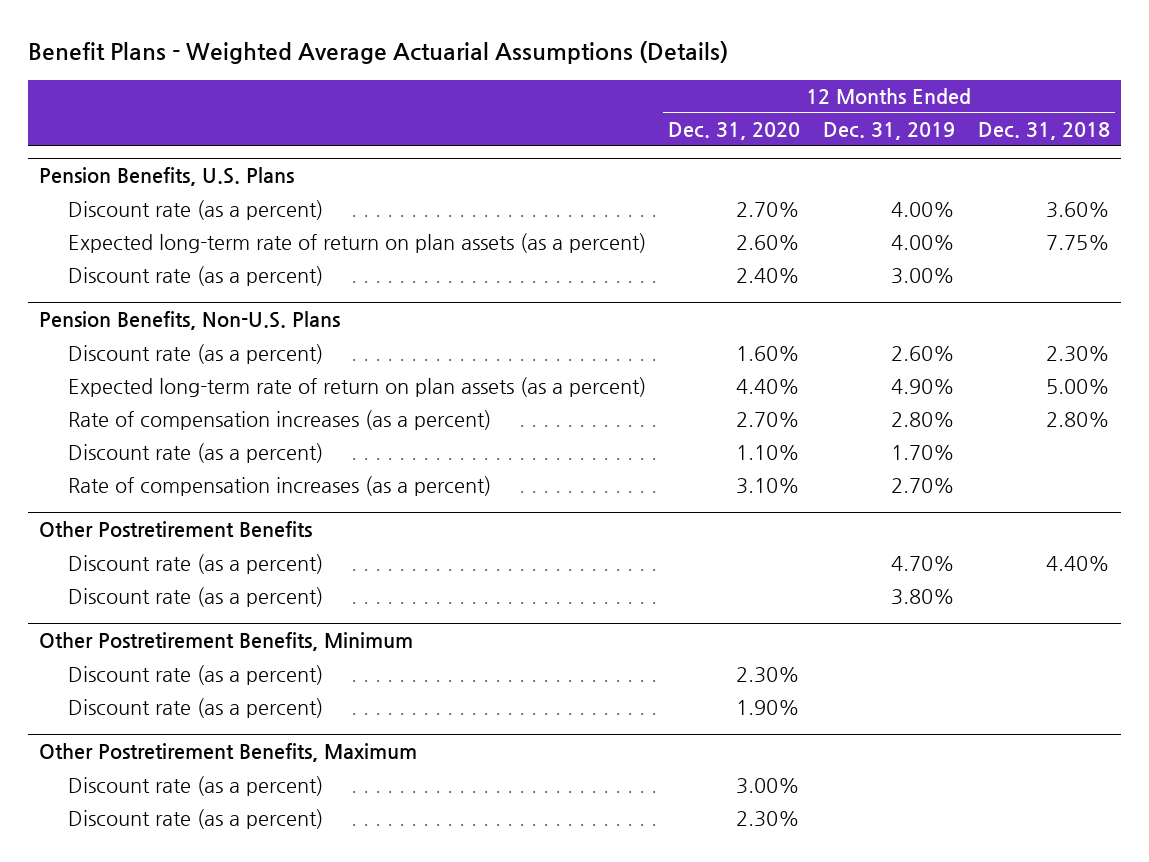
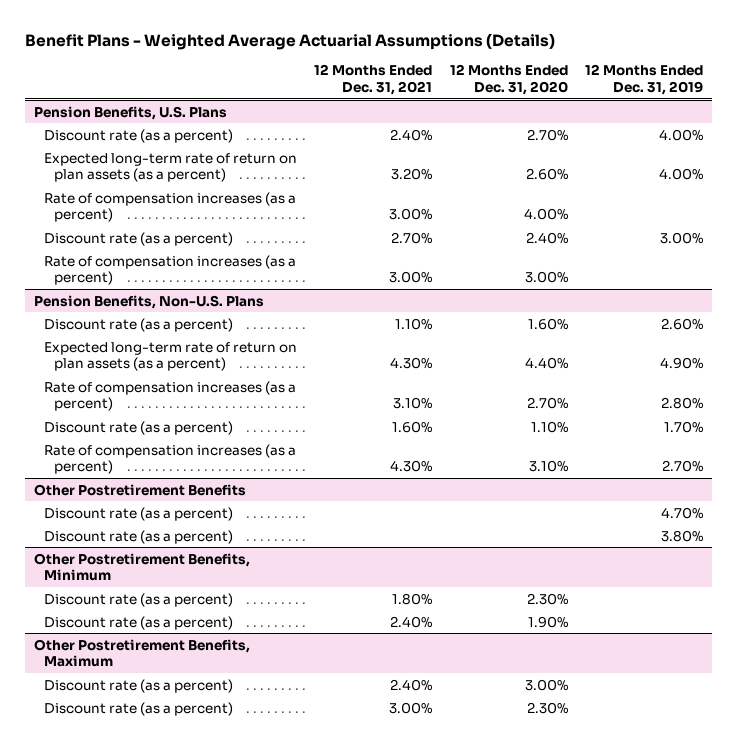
[977,122,1110,141] Dec. 31, 2018 -> none
none -> [314,64,433,95] 12 Months Ended Dec. 31, 2021
none -> [43,191,296,222] Rate of compensation increases (as a percent)
none -> [43,254,296,285] Rate of compensation increases (as a percent)

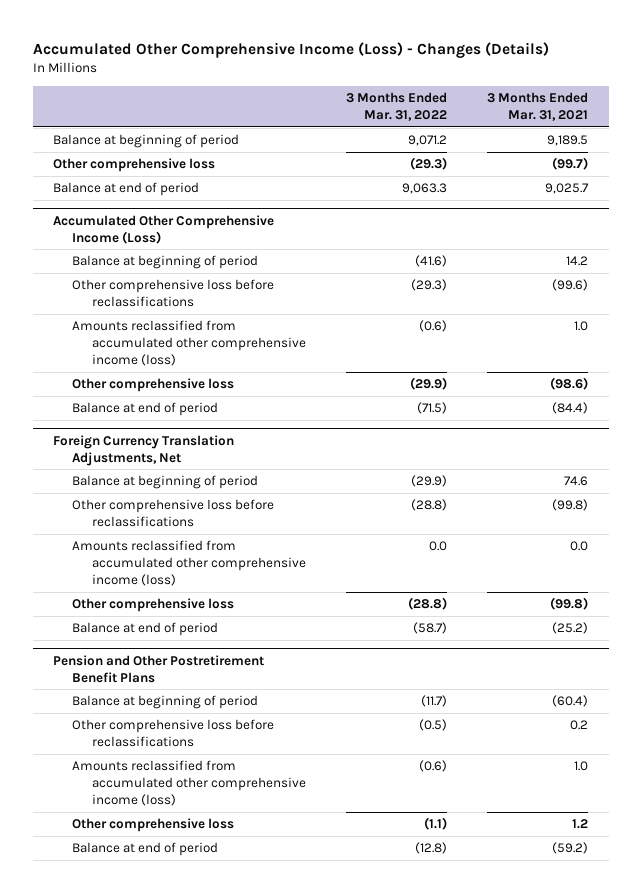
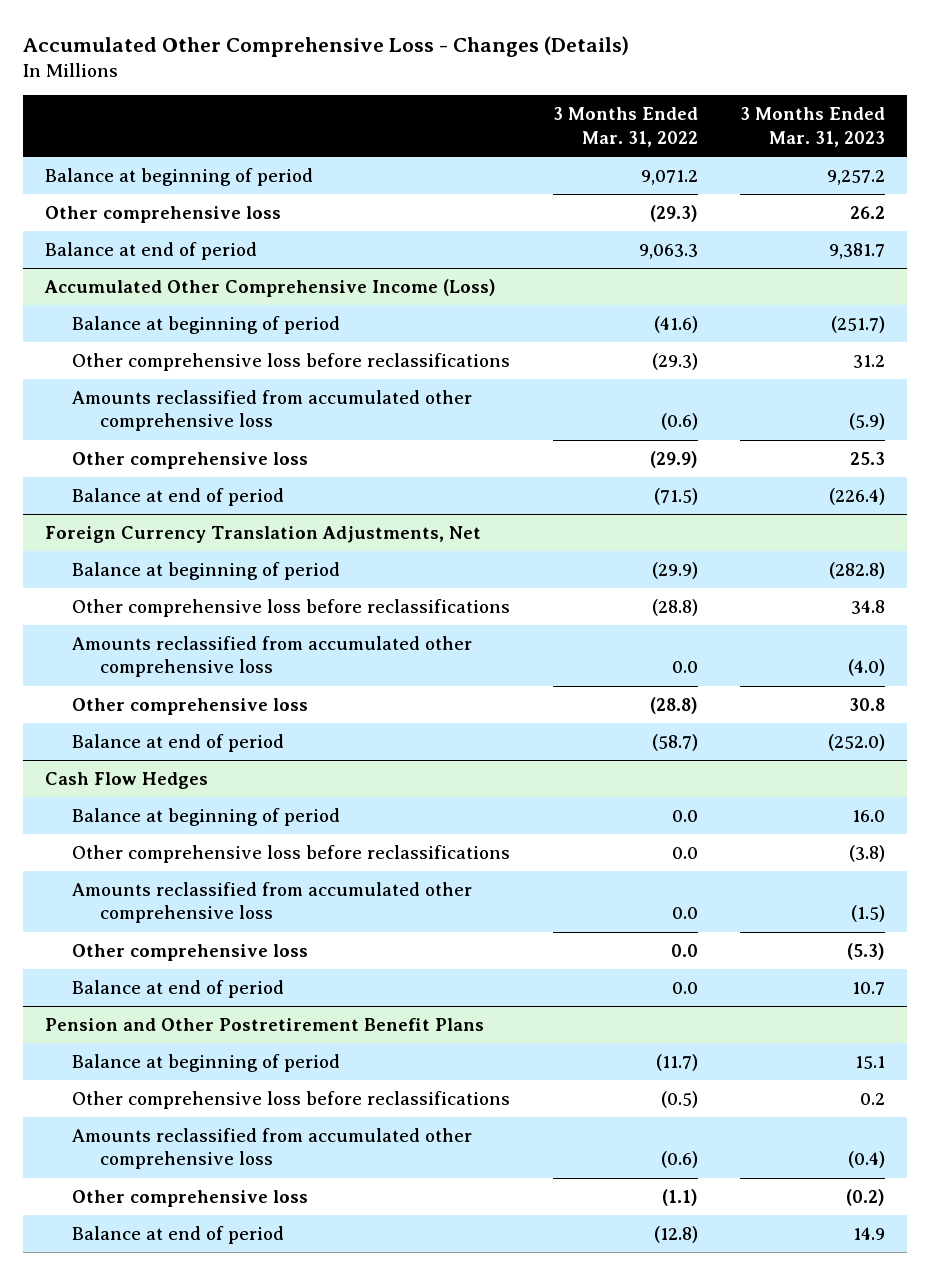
[32,41,549,58] Accumulated Other Comprehensive Income (Loss) - Changes (Details) -> [23,36,630,58] Accumulated Other Comprehensive Loss - Changes (Details)
[487,91,589,122] 3 Months Ended Mar. 31, 2021 -> none
none -> [740,107,886,147] 3 Months Ended Mar. 31, 2023
[72,320,306,367] Amounts reclassified from accumulated other comprehensive income (loss) -> [72,389,473,432] Amounts reclassified from accumulated other comprehensive loss
[72,540,306,587] Amounts reclassified from accumulated other comprehensive income (loss) -> [72,635,473,678] Amounts reclassified from accumulated other comprehensive loss
none -> [44,771,208,789] Cash Flow Hedges
none -> [72,807,341,826] Balance at beginning of period
none -> [72,844,511,863] Other comprehensive loss before reclassifications
none -> [72,881,473,924] Amounts reclassified from accumulated other comprehensive loss
none -> [72,943,309,961] Other comprehensive loss
none -> [72,979,285,998] Balance at end of period
[72,760,306,807] Amounts reclassified from accumulated other comprehensive income (loss) -> [72,1127,473,1170] Amounts reclassified from accumulated other comprehensive loss

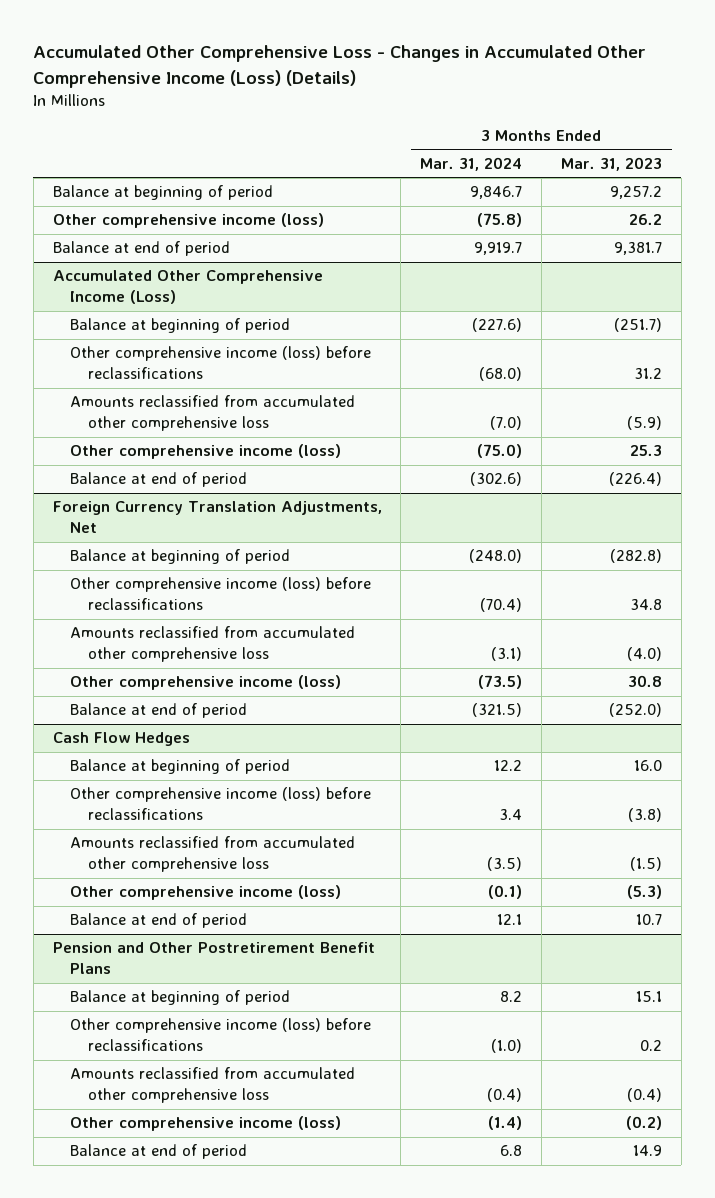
[23,36,630,58] Accumulated Other Comprehensive Loss - Changes (Details) -> [33,45,647,88] Accumulated Other Comprehensive Loss - Changes in Accumulated Other Comprehensive Income (Loss) (Details)
[552,107,698,147] 3 Months Ended Mar. 31, 2022 -> none
none -> [420,156,523,171] Mar. 31, 2024
[44,205,281,223] Other comprehensive loss -> [52,213,324,229] Other comprehensive income (loss)
[72,352,511,371] Other comprehensive loss before reclassifications -> [70,346,372,380] Other comprehensive income (loss) before reclassifications
[72,451,309,469] Other comprehensive loss -> [70,444,342,460] Other comprehensive income (loss)
[72,598,511,617] Other comprehensive loss before reclassifications -> [70,577,372,611] Other comprehensive income (loss) before reclassifications
[72,697,309,715] Other comprehensive loss -> [70,675,342,691] Other comprehensive income (loss)
[72,844,511,863] Other comprehensive loss before reclassifications -> [70,787,372,821] Other comprehensive income (loss) before reclassifications
[72,943,309,961] Other comprehensive loss -> [70,885,342,901] Other comprehensive income (loss)
[72,1090,511,1109] Other comprehensive loss before reclassifications -> [70,1018,372,1052] Other comprehensive income (loss) before reclassifications
[72,1189,309,1207] Other comprehensive loss -> [70,1116,342,1132] Other comprehensive income (loss)

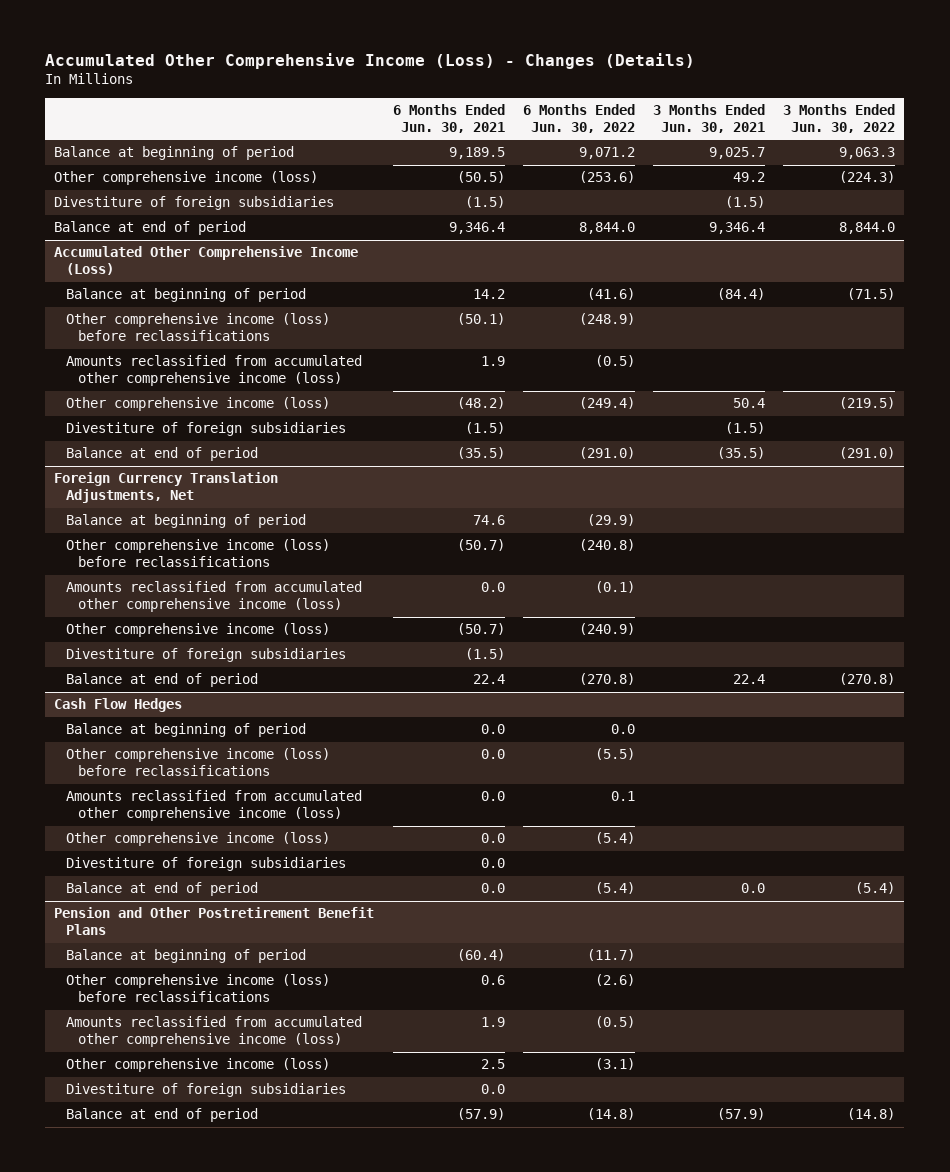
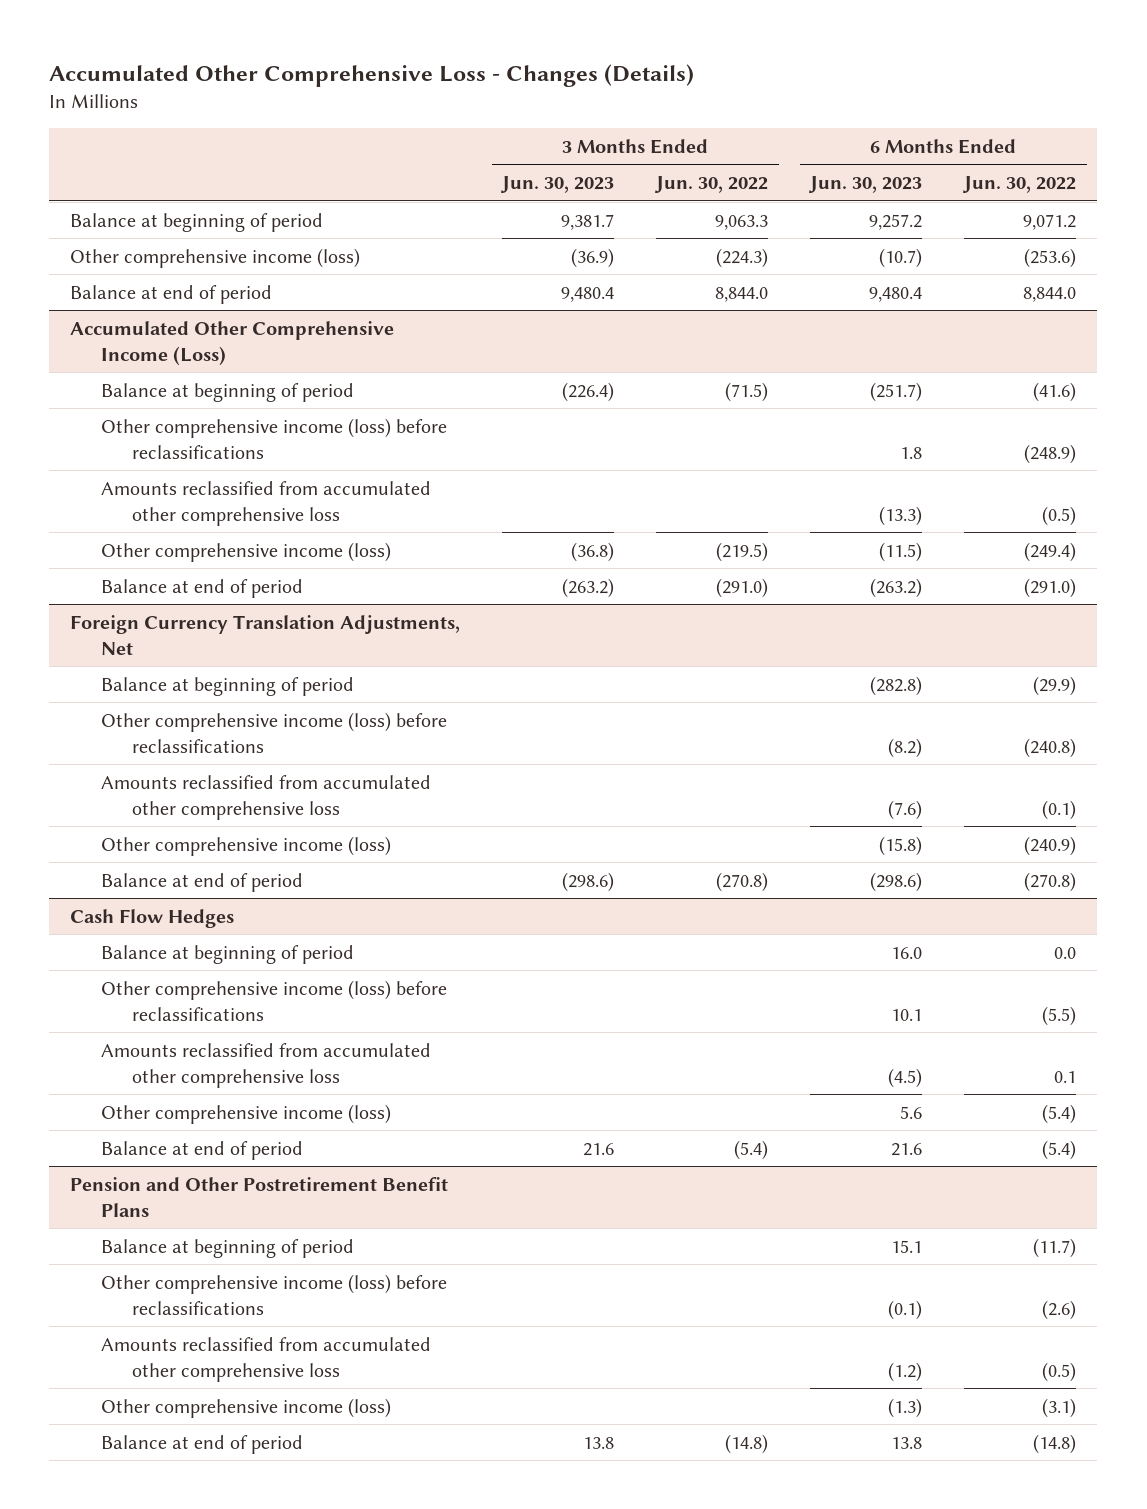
[45,53,696,70] Accumulated Other Comprehensive Income (Loss) - Changes (Details) -> [49,63,695,87] Accumulated Other Comprehensive Loss - Changes (Details)
[392,104,505,133] 6 Months Ended Jun. 30, 2021 -> none
[652,104,765,133] 3 Months Ended Jun. 30, 2021 -> none
none -> [500,176,615,194] Jun. 30, 2023
none -> [808,176,923,194] Jun. 30, 2023
[54,196,335,211] Divestiture of foreign subsidiaries -> none
[66,355,363,386] Amounts reclassified from accumulated other comprehensive income (loss) -> [100,480,431,526] Amounts reclassified from accumulated other comprehensive loss
[66,422,347,437] Divestiture of foreign subsidiaries -> none
[66,581,363,612] Amounts reclassified from accumulated other comprehensive income (loss) -> [100,774,431,820] Amounts reclassified from accumulated other comprehensive loss
[66,648,347,663] Divestiture of foreign subsidiaries -> none
[66,790,363,821] Amounts reclassified from accumulated other comprehensive income (loss) -> [100,1042,431,1088] Amounts reclassified from accumulated other comprehensive loss
[66,857,347,872] Divestiture of foreign subsidiaries -> none
[66,1016,363,1047] Amounts reclassified from accumulated other comprehensive income (loss) -> [100,1336,431,1382] Amounts reclassified from accumulated other comprehensive loss
[66,1083,347,1098] Divestiture of foreign subsidiaries -> none

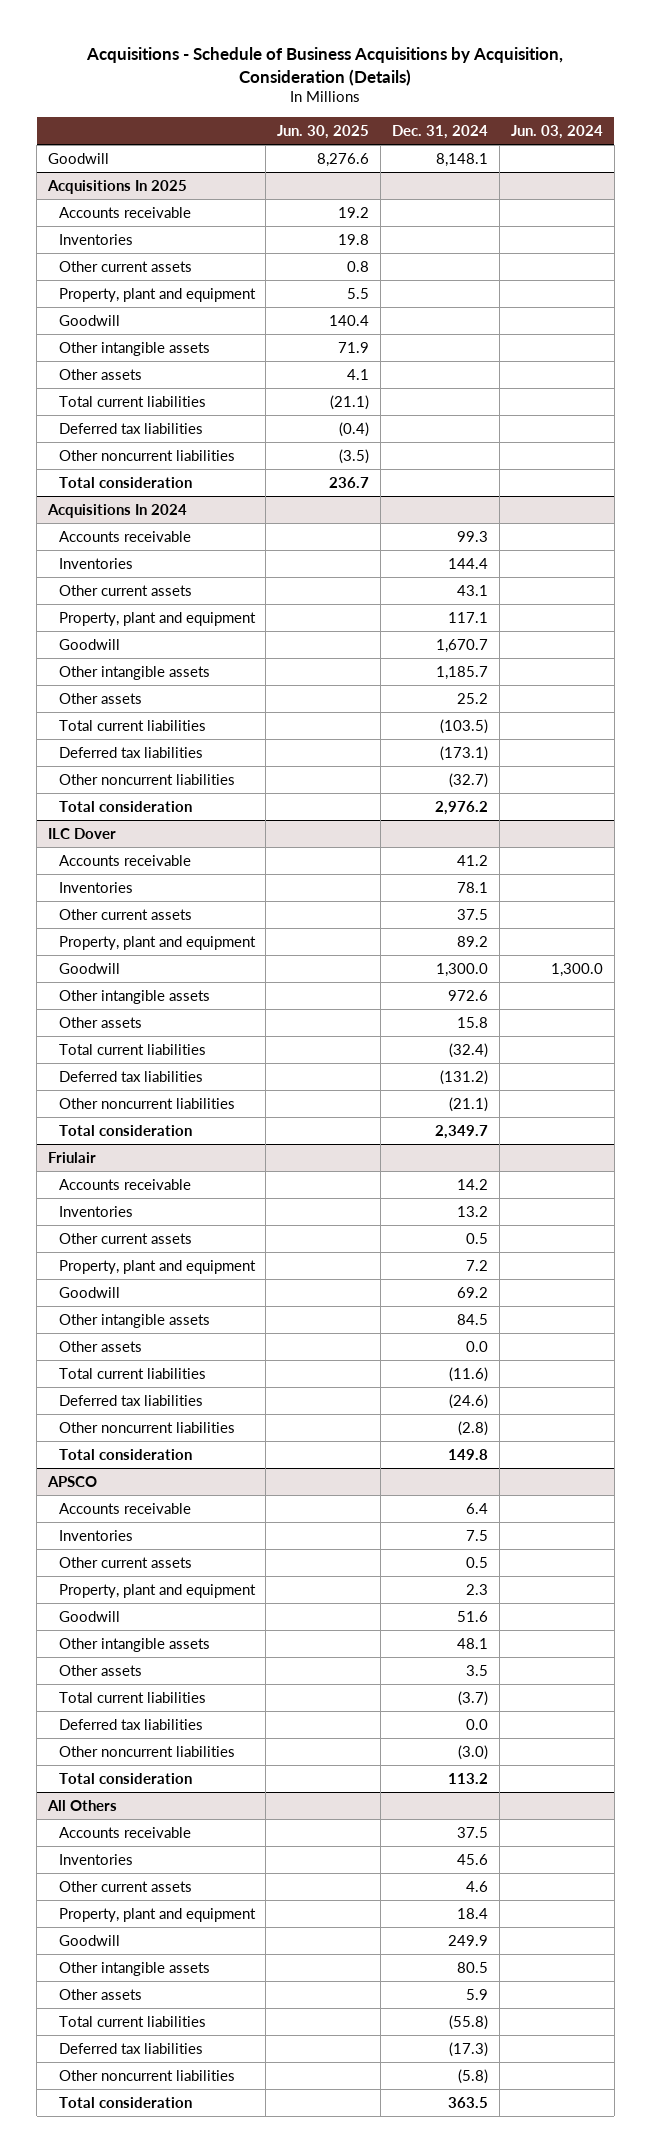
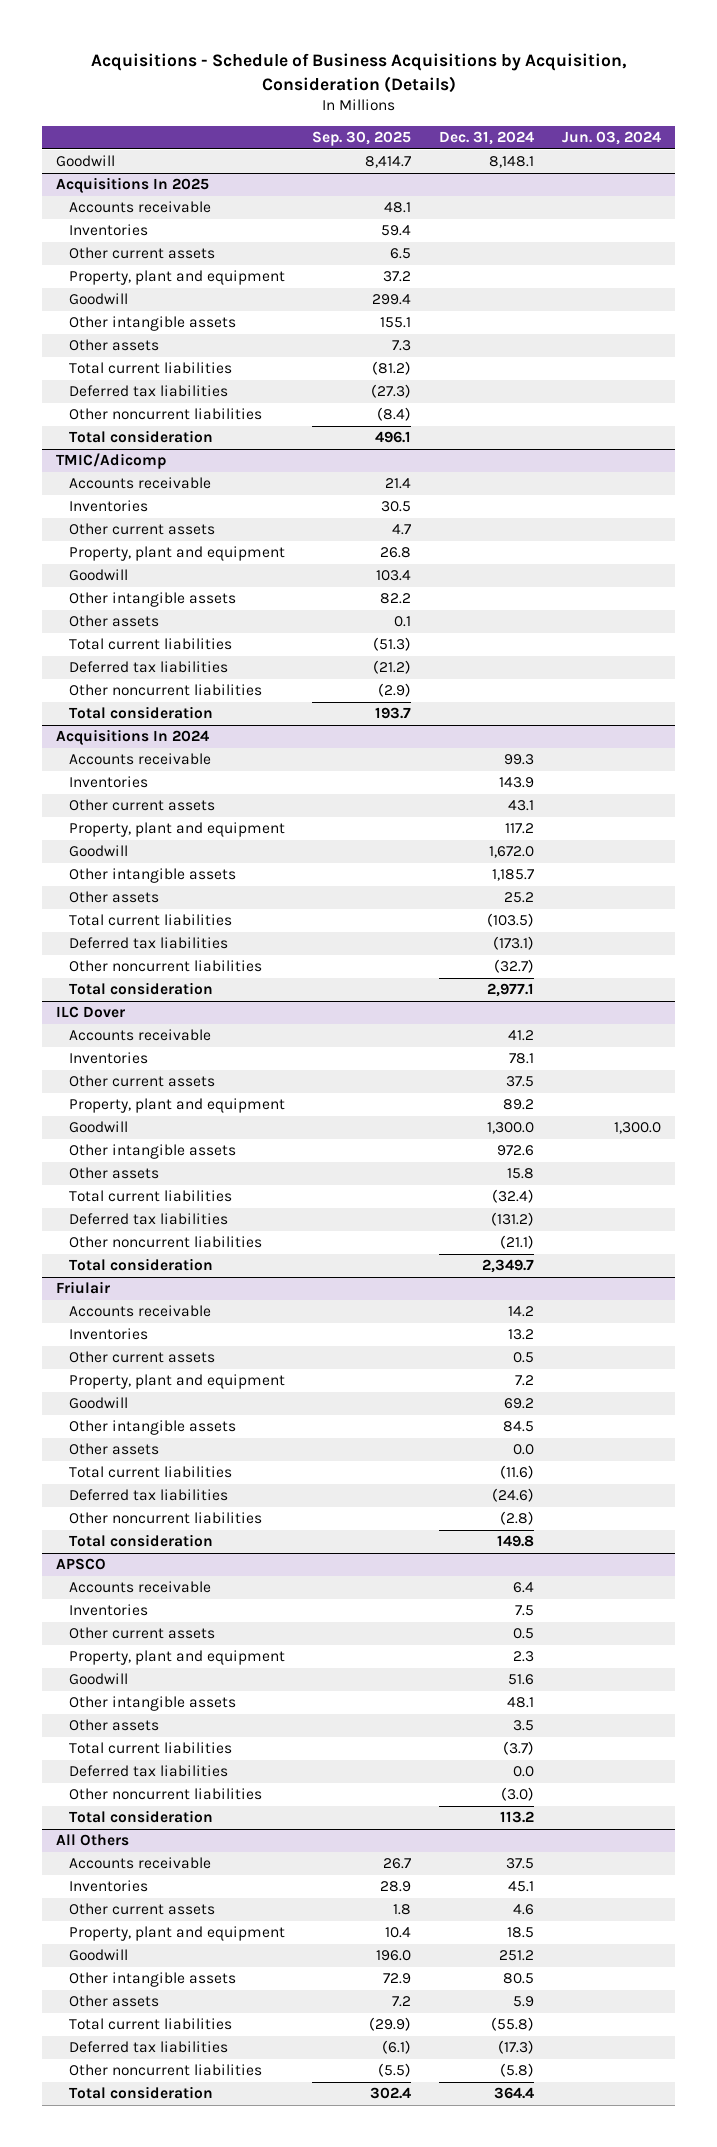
[277,125,370,140] Jun. 30, 2025 -> none
none -> [312,131,412,147] Sep. 30, 2025
none -> [56,453,167,470] TMIC/Adicomp
none -> [68,477,211,490] Accounts receivable
none -> [68,500,148,513] Inventories
none -> [68,523,215,536] Other current assets
none -> [68,546,285,562] Property, plant and equipment
none -> [68,569,128,582] Goodwill
none -> [68,592,236,608] Other intangible assets
none -> [68,615,159,628] Other assets
none -> [68,638,232,651] Total current liabilities
none -> [68,661,228,674] Deferred tax liabilities
none -> [68,684,262,697] Other noncurrent liabilities
none -> [68,706,213,720] Total consideration
[448,557,489,569] 144.4 -> [499,777,535,789] 143.9
[448,611,489,623] 117.1 -> [505,823,535,835] 117.2
[436,638,489,653] 1,670.7 -> [489,846,535,859] 1,672.0
[435,800,489,815] 2,976.2 -> [487,983,535,998] 2,977.1
[457,1853,489,1865] 45.6 -> [508,1881,535,1893] 45.1
[457,1907,489,1919] 18.4 -> [507,1927,535,1939] 18.5
[448,1934,489,1946] 249.9 -> [499,1950,535,1962] 251.2
[448,2096,489,2108] 363.5 -> [494,2087,535,2100] 364.4

